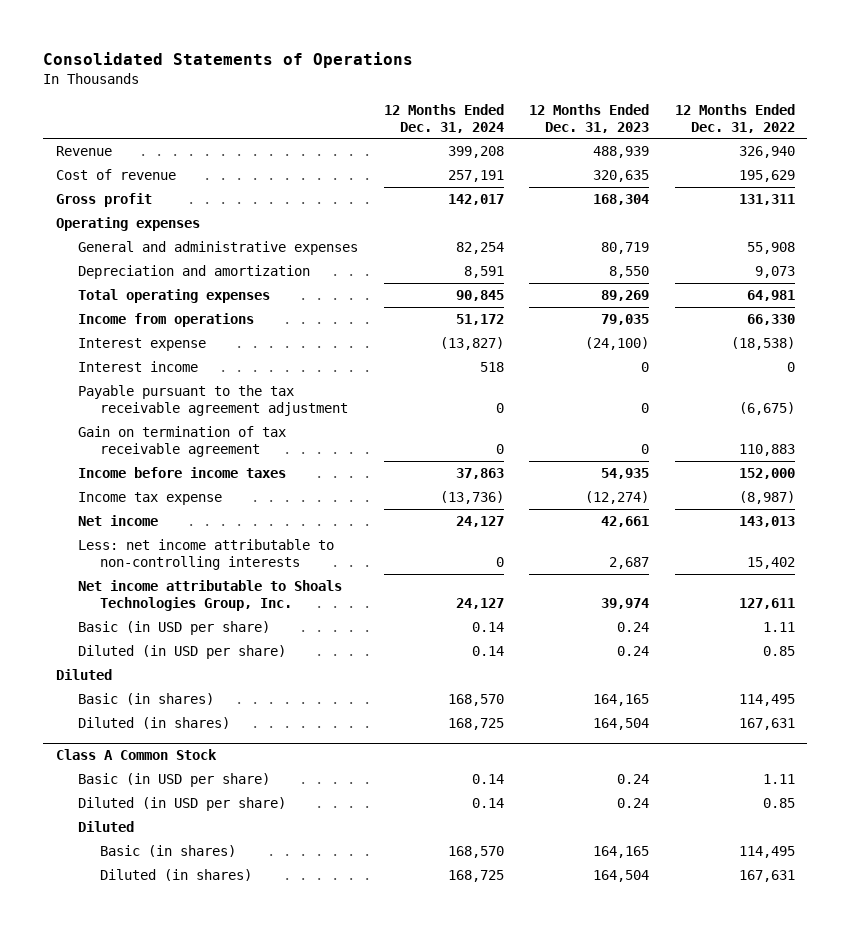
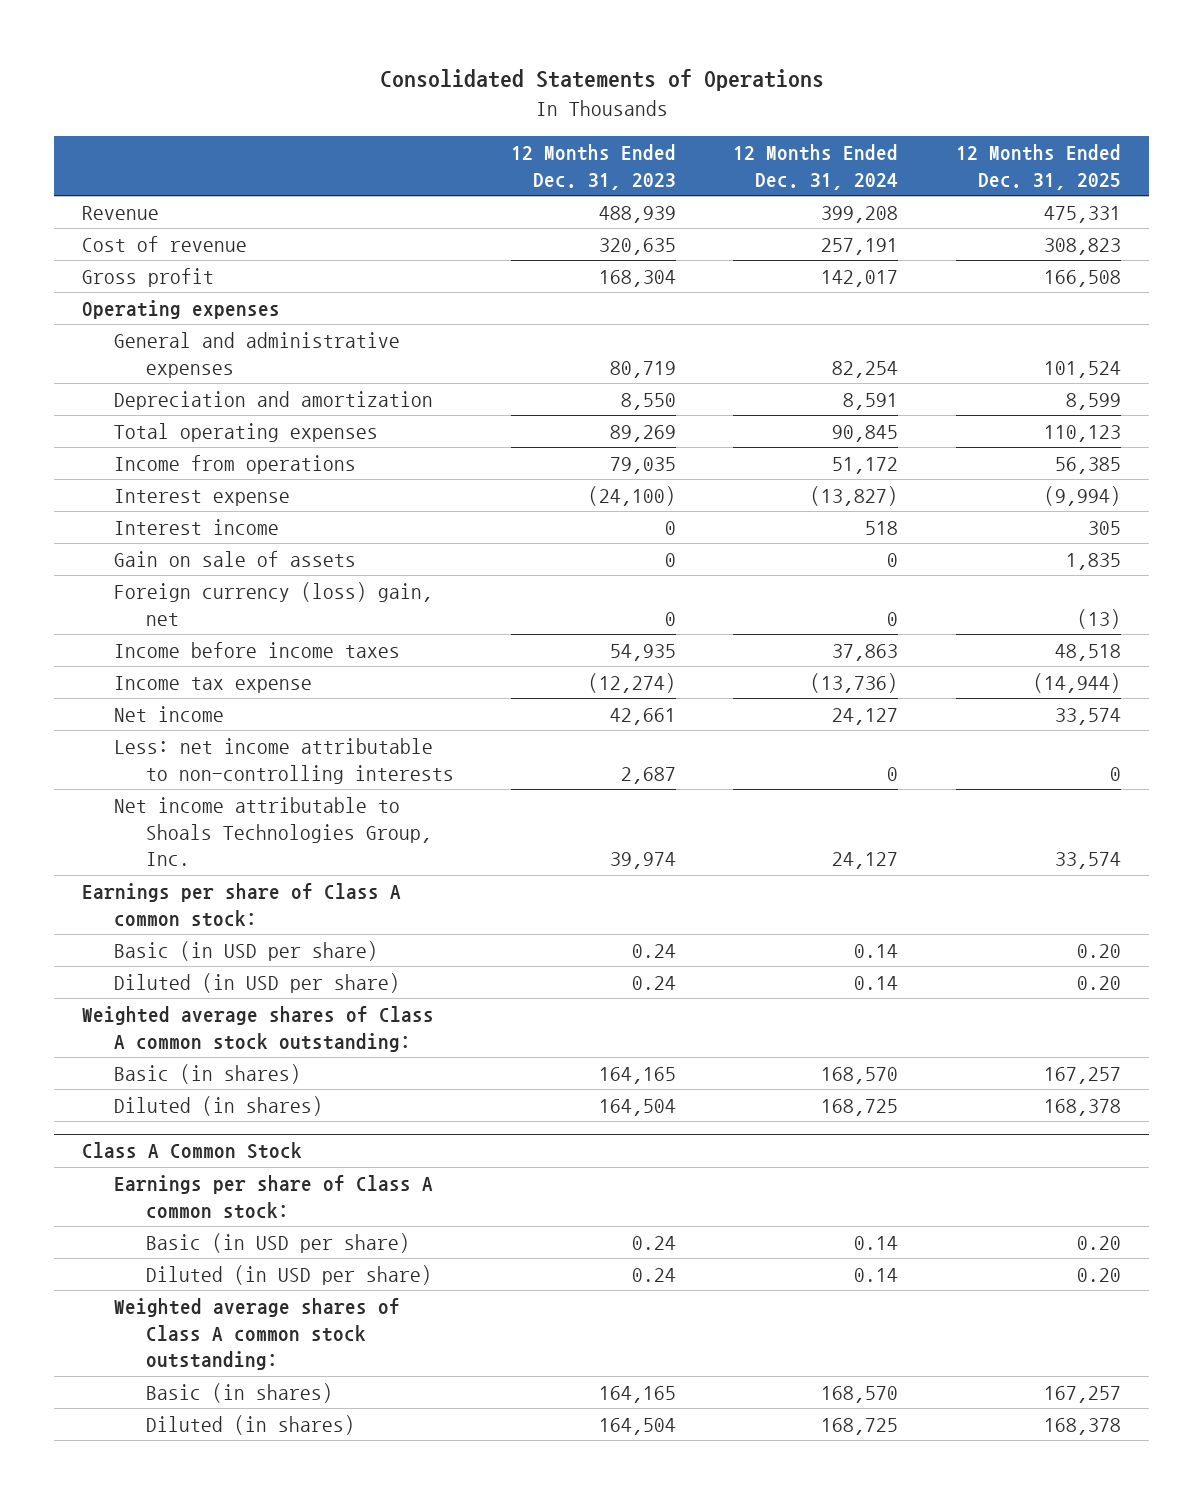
[674,103,795,133] 12 Months Ended Dec. 31, 2022 -> none
none -> [955,143,1121,190] 12 Months Ended Dec. 31, 2025
[78,385,349,416] Payable pursuant to the tax receivable agreement adjustment -> none
[78,426,287,457] Gain on termination of tax receivable agreement -> none
none -> [113,550,356,567] Gain on sale of assets
none -> [113,581,433,626] Foreign currency (loss) gain, net
none -> [82,882,402,927] Earnings per share of Class A common stock:
[56,669,113,681] Diluted -> [82,1005,435,1052] Weighted average shares of Class A common stock outstanding:
none -> [113,1174,433,1219] Earnings per share of Class A common stock:
[78,821,135,833] Diluted -> [113,1297,400,1371] Weighted average shares of Class A common stock outstanding:

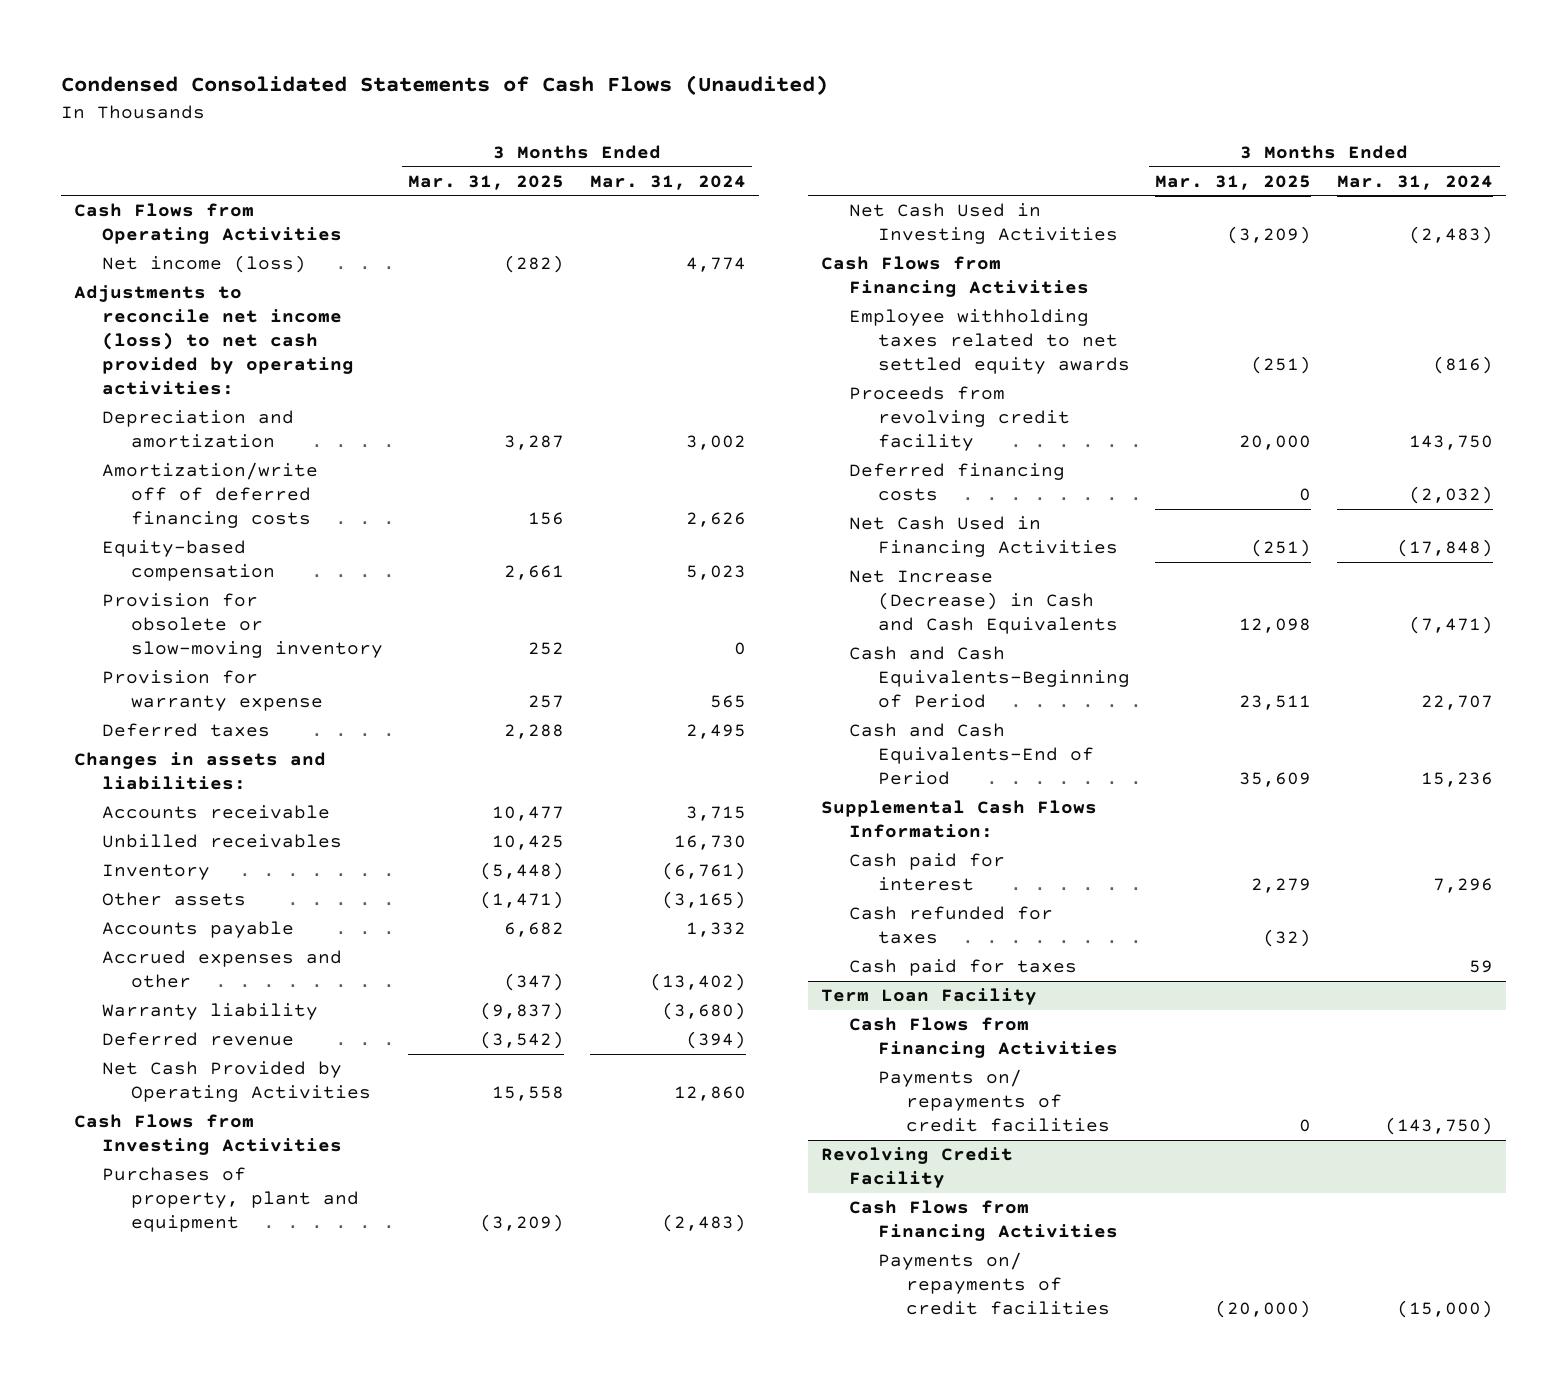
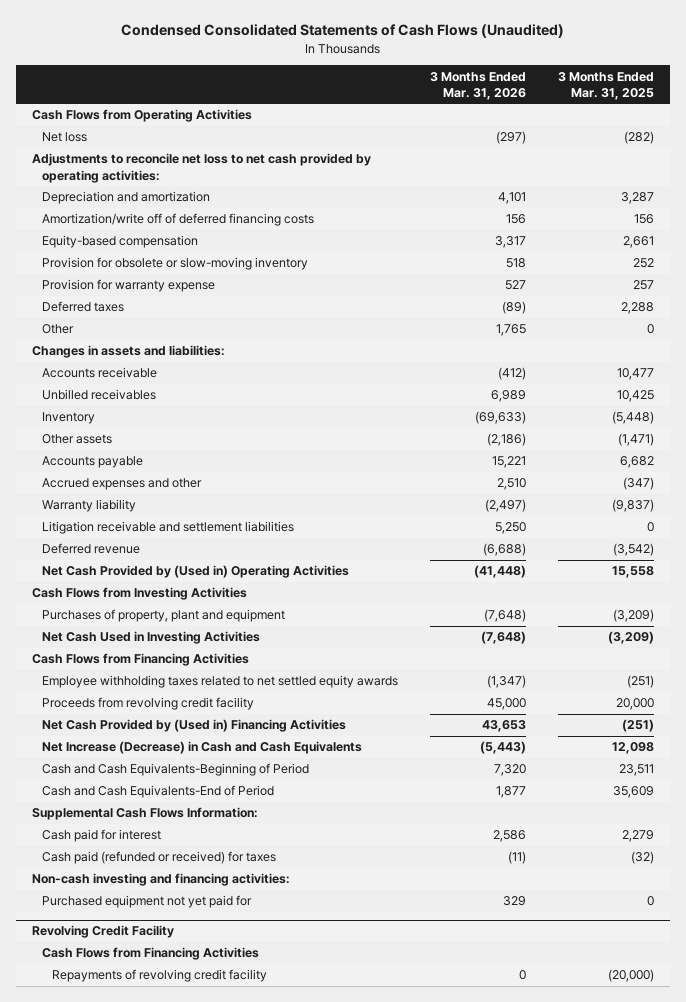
[590,174,747,190] Mar. 31, 2024 -> none
none -> [430,71,527,100] 3 Months Ended Mar. 31, 2026
[102,255,307,274] Net income (loss) -> [42,132,88,143] Net loss
[73,285,355,396] Adjustments to reconcile net income (loss) to net cash provided by operating activities: -> [31,153,371,183] Adjustments to reconcile net loss to net cash provided by operating activities:
none -> [42,324,75,335] Other
none -> [42,521,295,535] Litigation receivable and settlement liabilities
[102,1061,371,1103] Net Cash Provided by Operating Activities -> [42,565,350,579] Net Cash Provided by (Used in) Operating Activities
[849,463,1066,502] Deferred financing costs -> none
[849,516,1118,558] Net Cash Used in Financing Activities -> [42,719,347,733] Net Cash Provided by (Used in) Financing Activities
[849,959,1078,977] Cash paid for taxes -> none
[820,988,1037,1006] Term Loan Facility -> none
[849,1017,1118,1059] Cash Flows from Financing Activities -> none
[877,1069,1110,1133] Payments on/ repayments of credit facilities -> none
[849,906,1054,945] Cash refunded for taxes -> [42,851,277,865] Cash paid (refunded or received) for taxes
none -> [31,873,290,887] Non-cash investing and financing activities:
none -> [42,895,253,909] Purchased equipment not yet paid for
[877,1252,1110,1316] Payments on/ repayments of credit facilities -> [52,969,268,983] Repayments of revolving credit facility

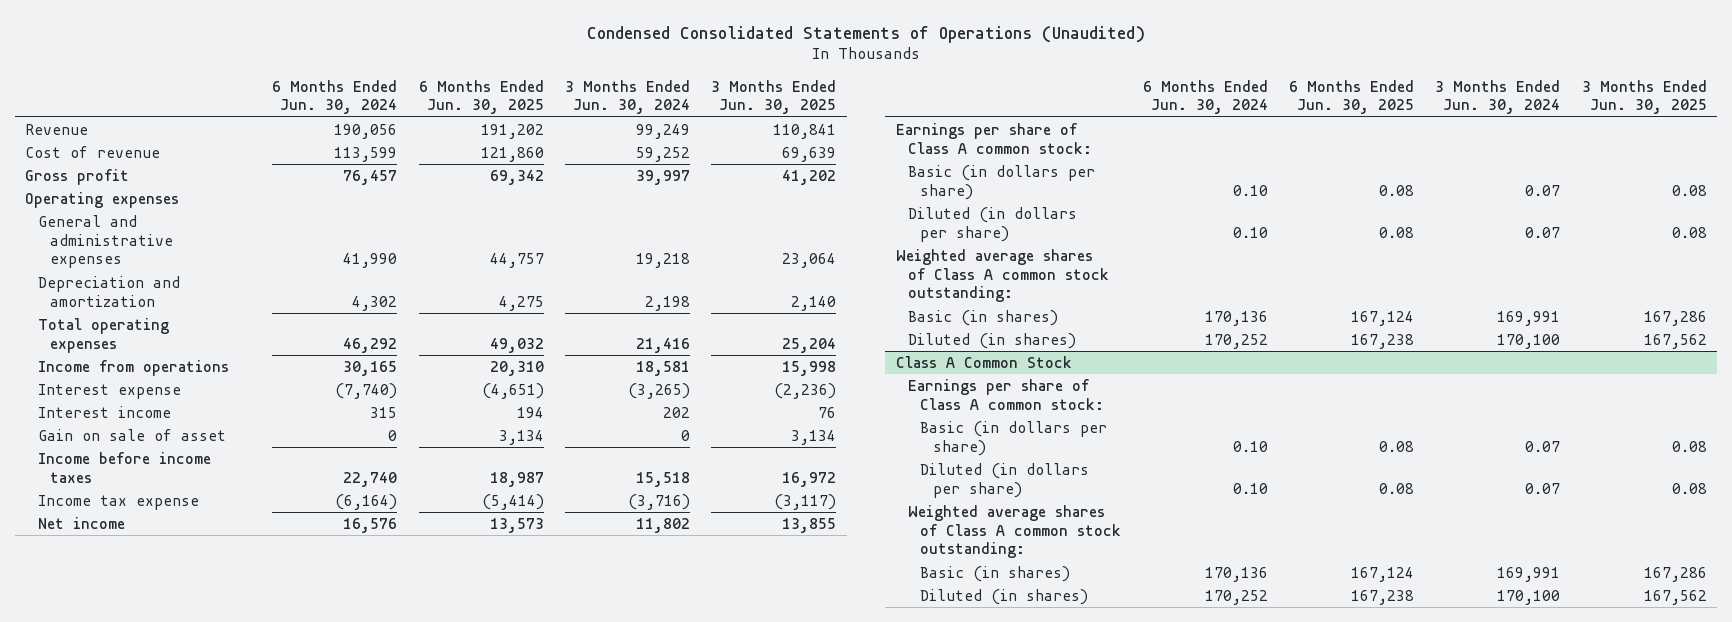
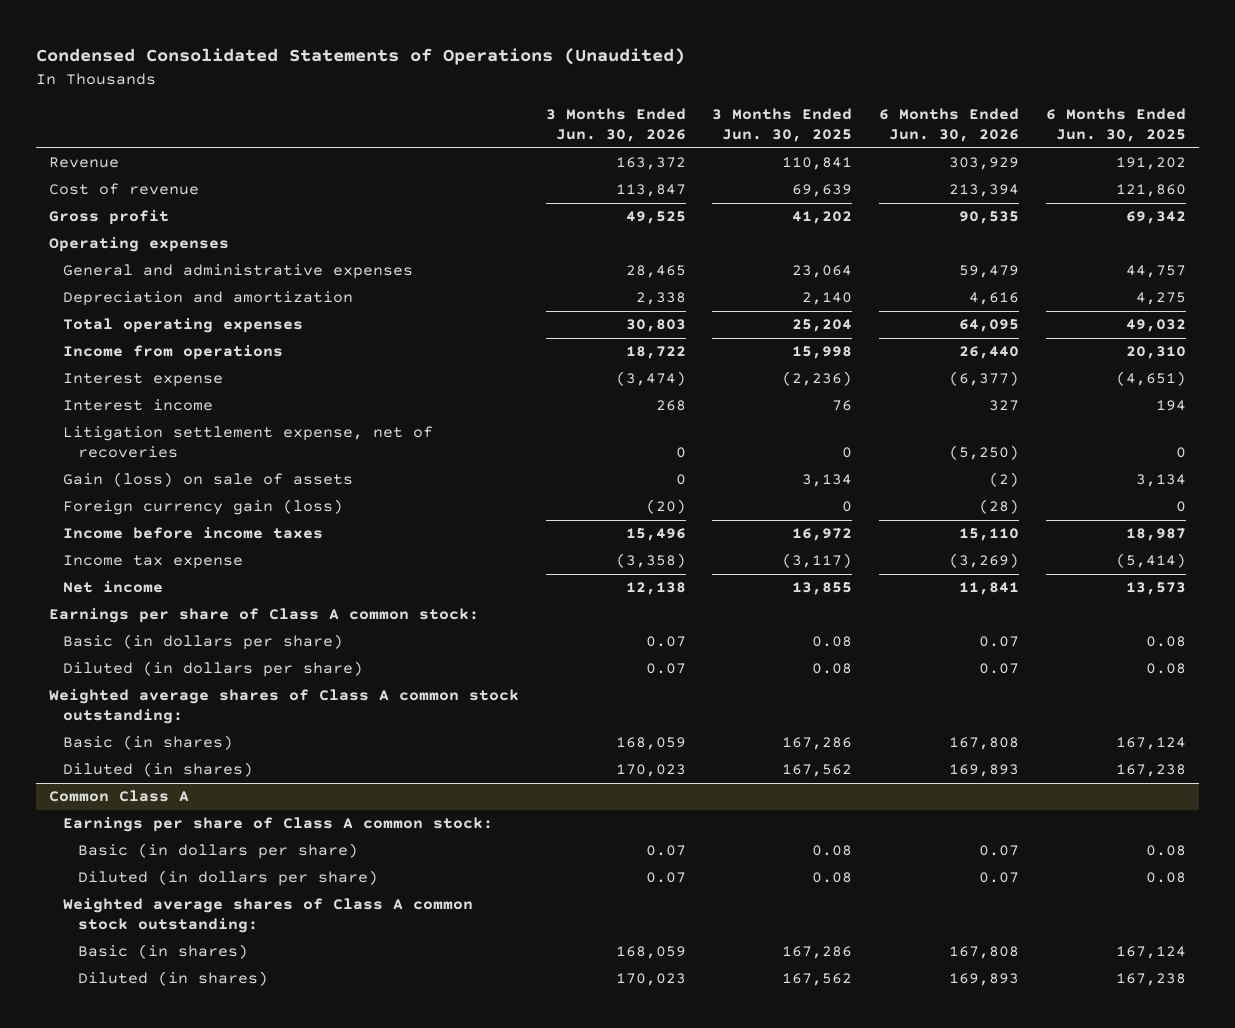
[272,79,398,115] 6 Months Ended Jun. 30, 2024 -> none
[564,79,690,115] 3 Months Ended Jun. 30, 2024 -> none
none -> [545,107,686,142] 3 Months Ended Jun. 30, 2026
none -> [879,107,1020,142] 6 Months Ended Jun. 30, 2026
none -> [63,426,434,459] Litigation settlement expense, net of recoveries
[37,429,226,442] Gain on sale of asset -> [63,472,354,488] Gain (loss) on sale of assets
none -> [63,499,344,516] Foreign currency gain (loss)
[895,356,1072,369] Class A Common Stock -> [49,790,190,803] Common Class A

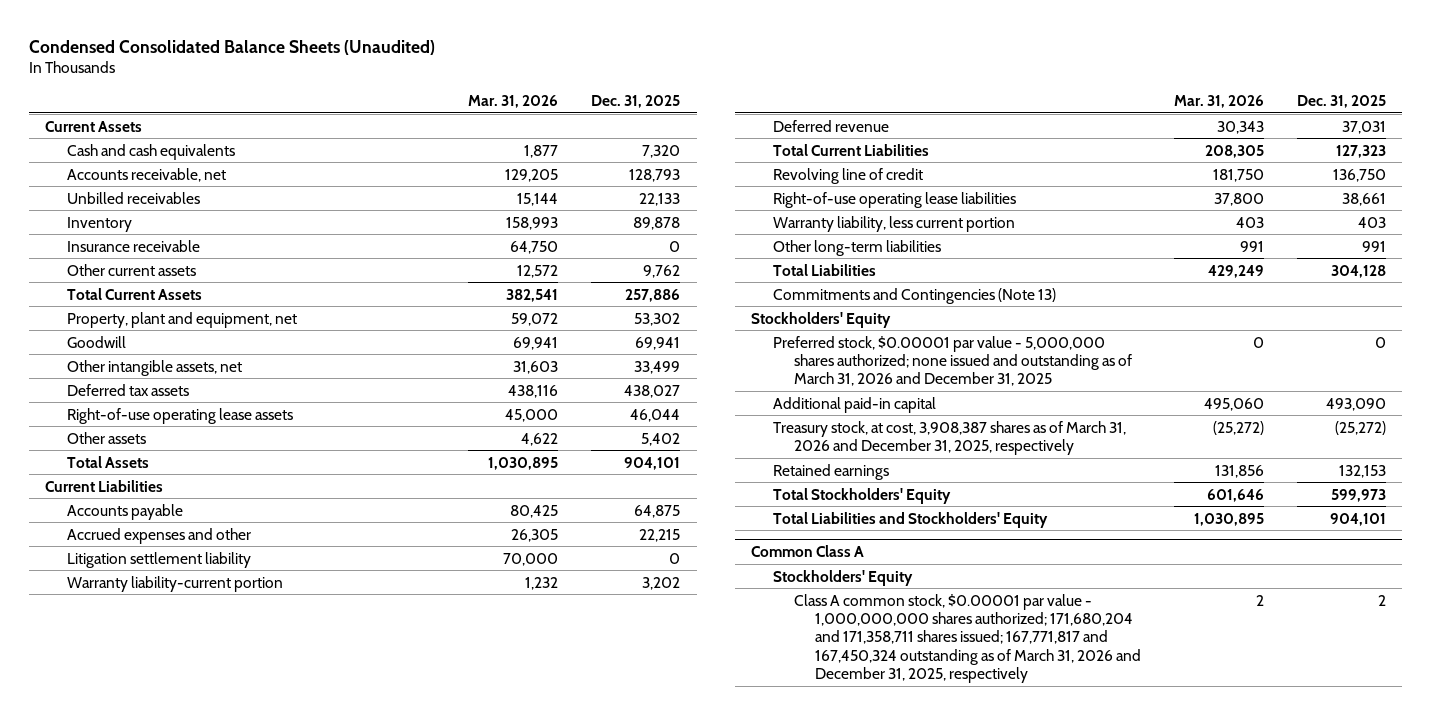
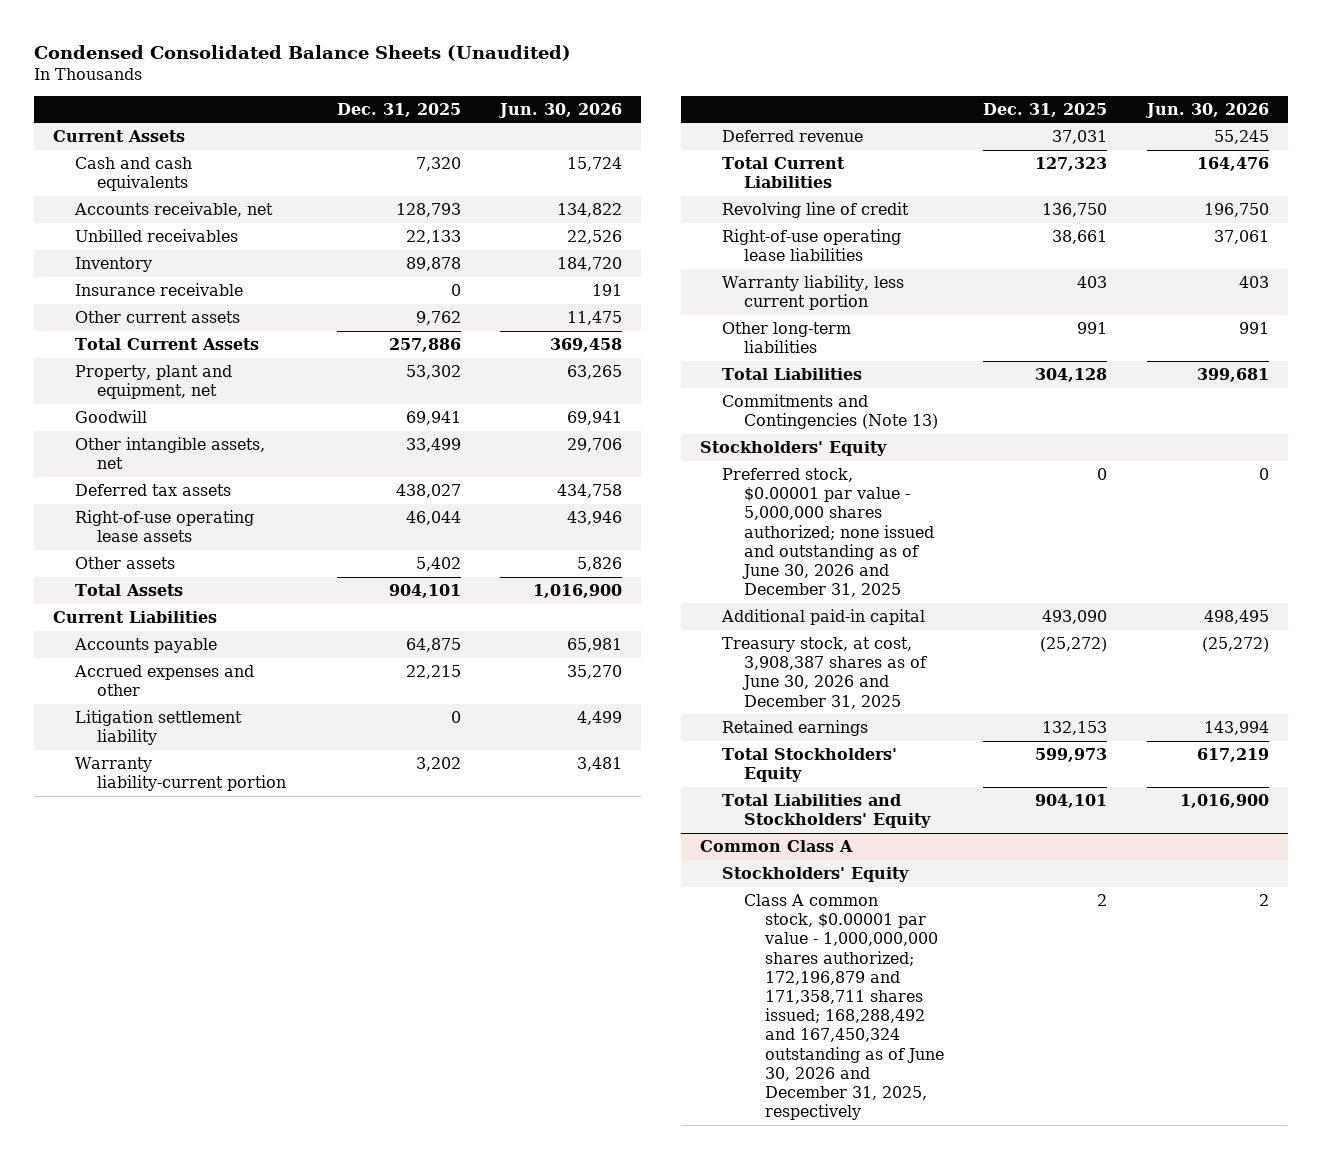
[468,95,559,109] Mar. 31, 2026 -> none
none -> [497,102,622,118] Jun. 30, 2026
[772,335,1132,387] Preferred stock, $0.00001 par value - 5,000,000 shares authorized; none issued and outstanding as of March 31, 2026 and December 31, 2025 -> [722,468,934,598] Preferred stock, $0.00001 par value - 5,000,000 shares authorized; none issued and outstanding as of June 30, 2026 and December 31, 2025
[772,420,1126,455] Treasury stock, at cost, 3,908,387 shares as of March 31, 2026 and December 31, 2025, respectively -> [722,637,927,709] Treasury stock, at cost, 3,908,387 shares as of June 30, 2026 and December 31, 2025
[793,593,1142,684] Class A common stock, $0.00001 par value - 1,000,000,000 shares authorized; 171,680,204 and 171,358,711 shares issued; 167,771,817 and 167,450,324 outstanding as of March 31, 2026 and December 31, 2025, respectively -> [743,894,945,1121] Class A common stock, $0.00001 par value - 1,000,000,000 shares authorized; 172,196,879 and 171,358,711 shares issued; 168,288,492 and 167,450,324 outstanding as of June 30, 2026 and December 31, 2025, respectively

